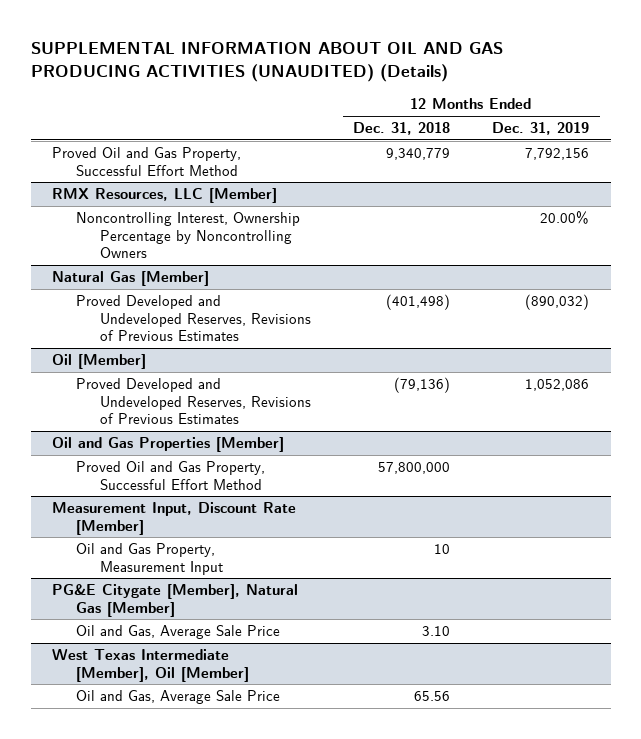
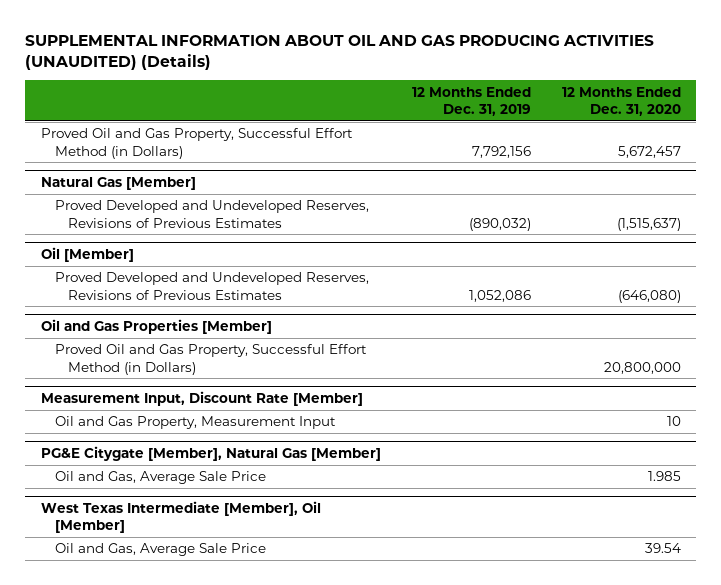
[353,122,451,136] Dec. 31, 2018 -> none
none -> [561,86,681,116] 12 Months Ended Dec. 31, 2020
[51,187,277,204] RMX Resources, LLC [Member] -> none
[75,212,300,259] Noncontrolling Interest, Ownership Percentage by Noncontrolling Owners -> none
[51,147,241,177] Proved Oil and Gas Property, Successful Effort Method -> [40,128,353,159] Proved Oil and Gas Property, Successful Effort Method (in Dollars)
[75,461,265,491] Proved Oil and Gas Property, Successful Effort Method -> [54,344,367,375] Proved Oil and Gas Property, Successful Effort Method (in Dollars)

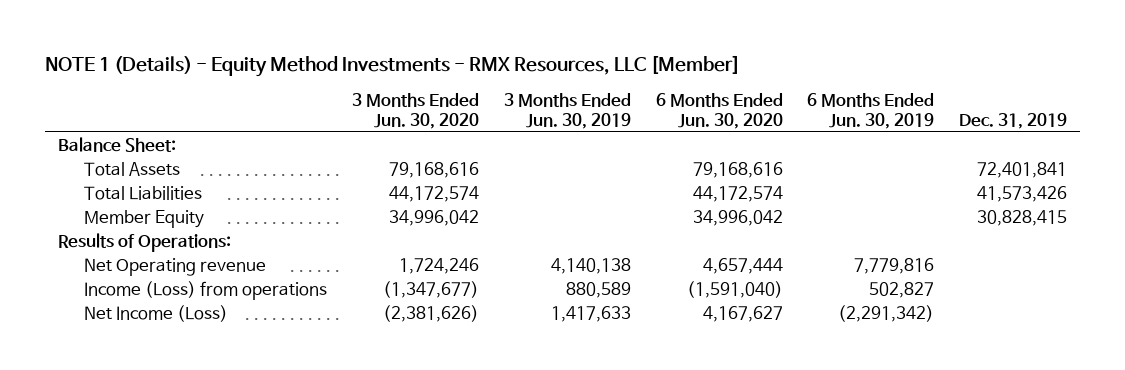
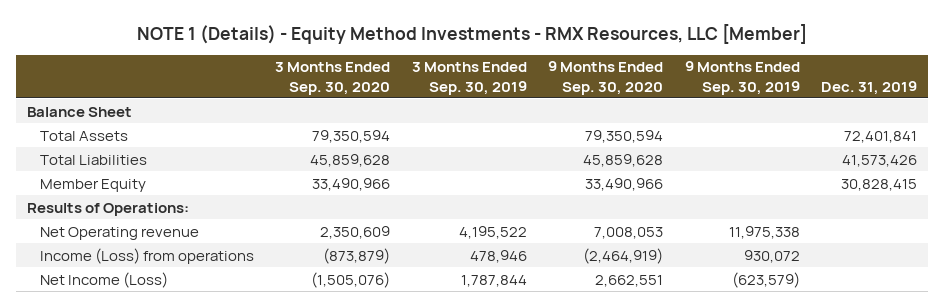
[351,92,479,129] 3 Months Ended Jun. 30, 2020 -> none
[503,92,631,129] 3 Months Ended Jun. 30, 2019 -> none
[655,92,783,129] 6 Months Ended Jun. 30, 2020 -> none
[807,92,935,129] 6 Months Ended Jun. 30, 2019 -> none
none -> [275,62,391,95] 3 Months Ended Sep. 30, 2020
none -> [411,62,527,95] 3 Months Ended Sep. 30, 2019
none -> [548,61,664,95] 9 Months Ended Sep. 30, 2020
none -> [684,61,800,95] 9 Months Ended Sep. 30, 2019
[57,137,176,153] Balance Sheet: -> [26,106,132,117] Balance Sheet

